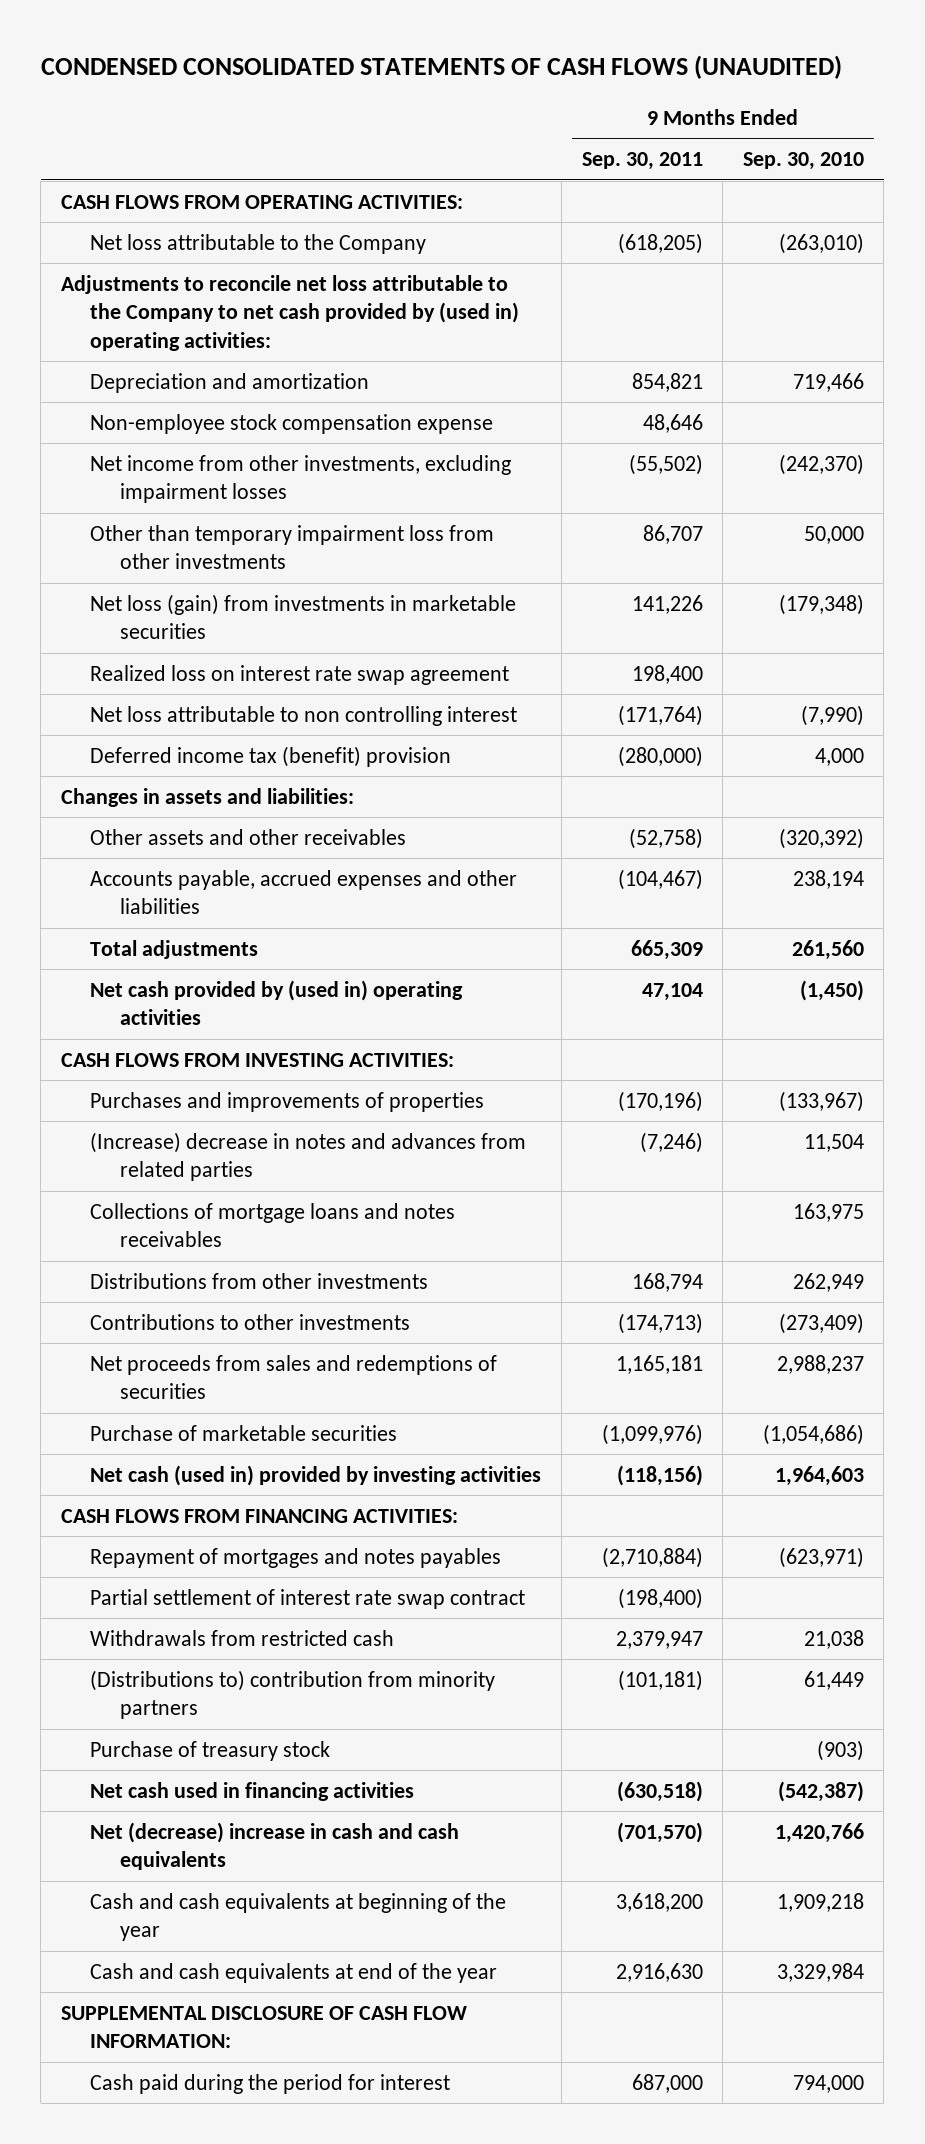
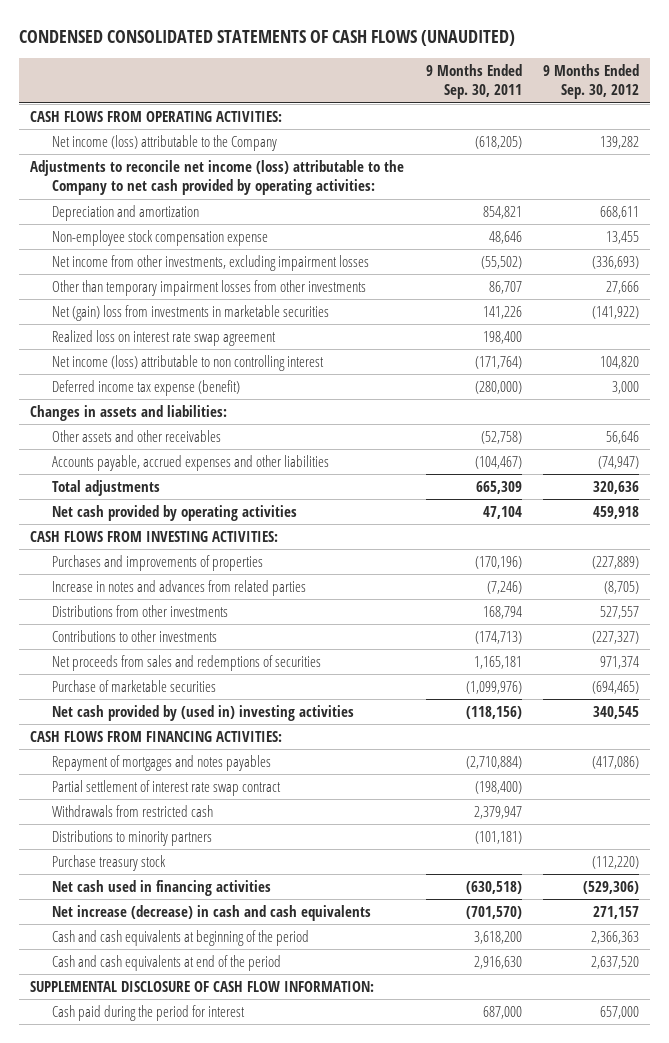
[742,152,864,171] Sep. 30, 2010 -> none
none -> [542,64,639,100] 9 Months Ended Sep. 30, 2012
[90,233,427,254] Net loss attributable to the Company -> [51,135,277,152] Net income (loss) attributable to the Company
[60,274,520,352] Adjustments to reconcile net loss attributable to the Company to net cash provided by (used in) operating activities: -> [30,160,405,196] Adjustments to reconcile net income (loss) attributable to the Company to net cash provided by operating activities:
[90,524,495,570] Other than temporary impairment loss from other investments -> [51,280,366,297] Other than temporary impairment losses from other investments
[90,593,517,640] Net loss (gain) from investments in marketable securities -> [51,305,329,322] Net (gain) loss from investments in marketable securities
[90,705,518,726] Net loss attributable to non controlling interest -> [51,355,324,372] Net income (loss) attributable to non controlling interest
[90,745,452,767] Deferred income tax (benefit) provision -> [51,380,240,397] Deferred income tax expense (benefit)
[90,979,464,1026] Net cash provided by (used in) operating activities -> [51,505,297,522] Net cash provided by operating activities
[90,1202,456,1248] Collections of mortgage loans and notes receivables -> none
[90,1131,527,1182] (Increase) decrease in notes and advances from related parties -> [51,580,306,597] Increase in notes and advances from related parties
[90,1464,542,1486] Net cash (used in) provided by investing activities -> [51,705,354,722] Net cash provided by (used in) investing activities
[90,1669,496,1720] (Distributions to) contribution from minority partners -> [51,830,212,847] Distributions to minority partners
[90,1740,331,1761] Purchase of treasury stock -> [51,855,166,872] Purchase treasury stock
[90,1821,460,1871] Net (decrease) increase in cash and cash equivalents -> [51,905,371,922] Net increase (decrease) in cash and cash equivalents
[90,1892,507,1942] Cash and cash equivalents at beginning of the year -> [51,930,309,947] Cash and cash equivalents at beginning of the period
[90,1962,498,1983] Cash and cash equivalents at end of the year -> [51,955,281,972] Cash and cash equivalents at end of the period

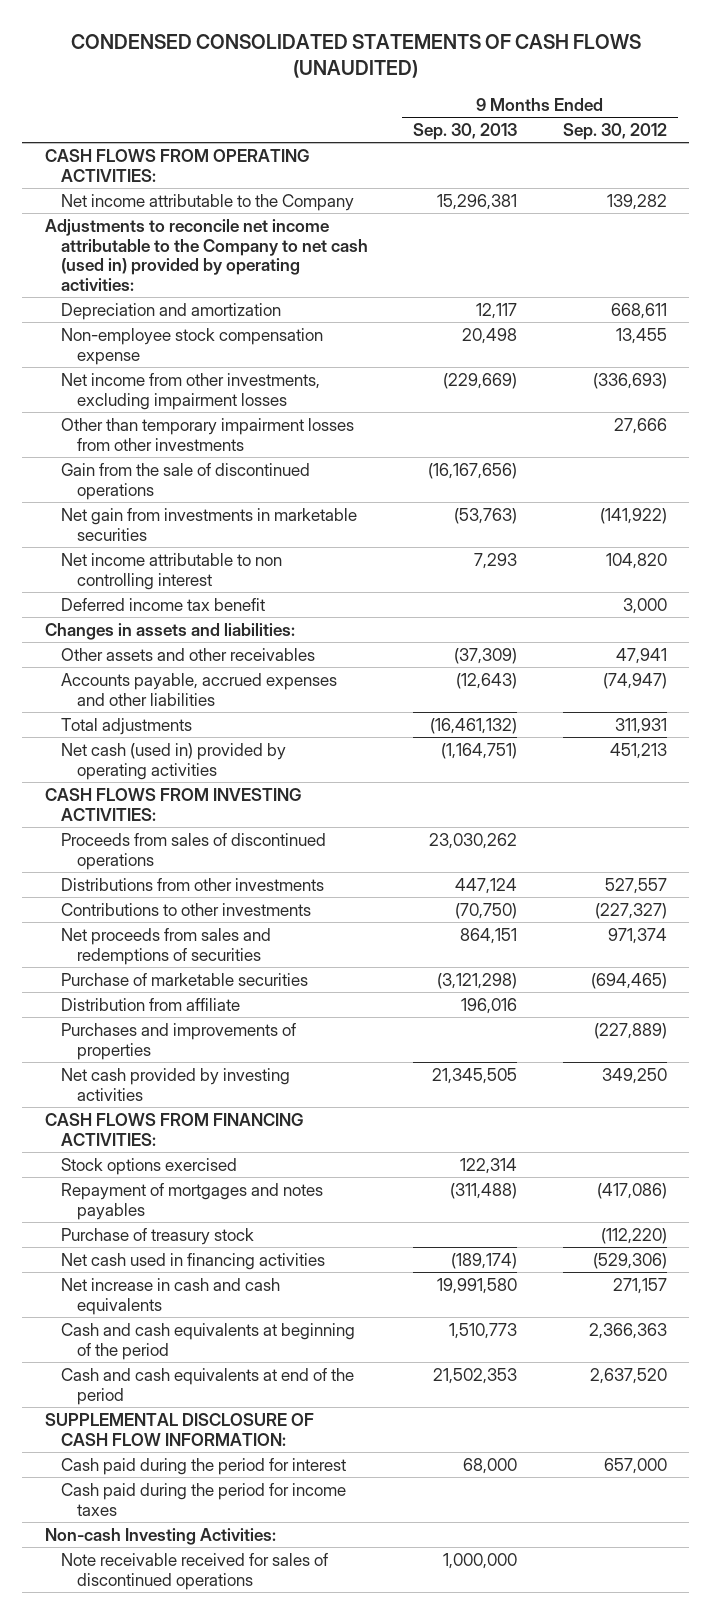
[425,64,522,100] 9 Months Ended Sep. 30, 2011 -> none
none -> [413,122,518,140] Sep. 30, 2013
[51,135,277,152] Net income (loss) attributable to the Company -> [60,193,354,211] Net income attributable to the Company
[30,160,405,196] Adjustments to reconcile net income (loss) attributable to the Company to net cash provided by operating activities: -> [45,218,368,292] Adjustments to reconcile net income attributable to the Company to net cash (used in) provided by operating activities:
[51,330,276,347] Realized loss on interest rate swap agreement -> none
none -> [60,462,310,500] Gain from the sale of discontinued operations
[51,305,329,322] Net (gain) loss from investments in marketable securities -> [60,507,357,541] Net gain from investments in marketable securities
[51,355,324,372] Net income (loss) attributable to non controlling interest -> [60,552,282,590] Net income attributable to non controlling interest
[51,380,240,397] Deferred income tax expense (benefit) -> [60,597,265,611] Deferred income tax benefit
[605,431,639,445] 56,646 -> [615,647,667,664] 47,941
[592,481,639,495] 320,636 -> [614,717,667,734] 311,931
[51,505,297,522] Net cash provided by operating activities -> [60,742,286,780] Net cash (used in) provided by operating activities
[592,506,639,520] 459,918 -> [609,742,667,759] 451,213
[51,580,306,597] Increase in notes and advances from related parties -> none
none -> [60,832,326,870] Proceeds from sales of discontinued operations
none -> [60,997,240,1011] Distribution from affiliate
[51,555,263,572] Purchases and improvements of properties -> [60,1022,296,1060] Purchases and improvements of properties
[51,705,354,722] Net cash provided by (used in) investing activities -> [60,1067,290,1101] Net cash provided by investing activities
[592,706,639,720] 340,545 -> [601,1067,667,1084] 349,250
none -> [60,1157,237,1175] Stock options exercised
[51,780,281,797] Partial settlement of interest rate swap contract -> none
[51,805,213,818] Withdrawals from restricted cash -> none
[51,830,212,847] Distributions to minority partners -> none
[51,855,166,872] Purchase treasury stock -> [60,1227,254,1245] Purchase of treasury stock
[51,905,371,922] Net increase (decrease) in cash and cash equivalents -> [60,1277,280,1315] Net increase in cash and cash equivalents
none -> [60,1482,346,1516] Cash paid during the period for income taxes
none -> [45,1527,277,1545] Non-cash Investing Activities:
none -> [60,1552,328,1590] Note receivable received for sales of discontinued operations

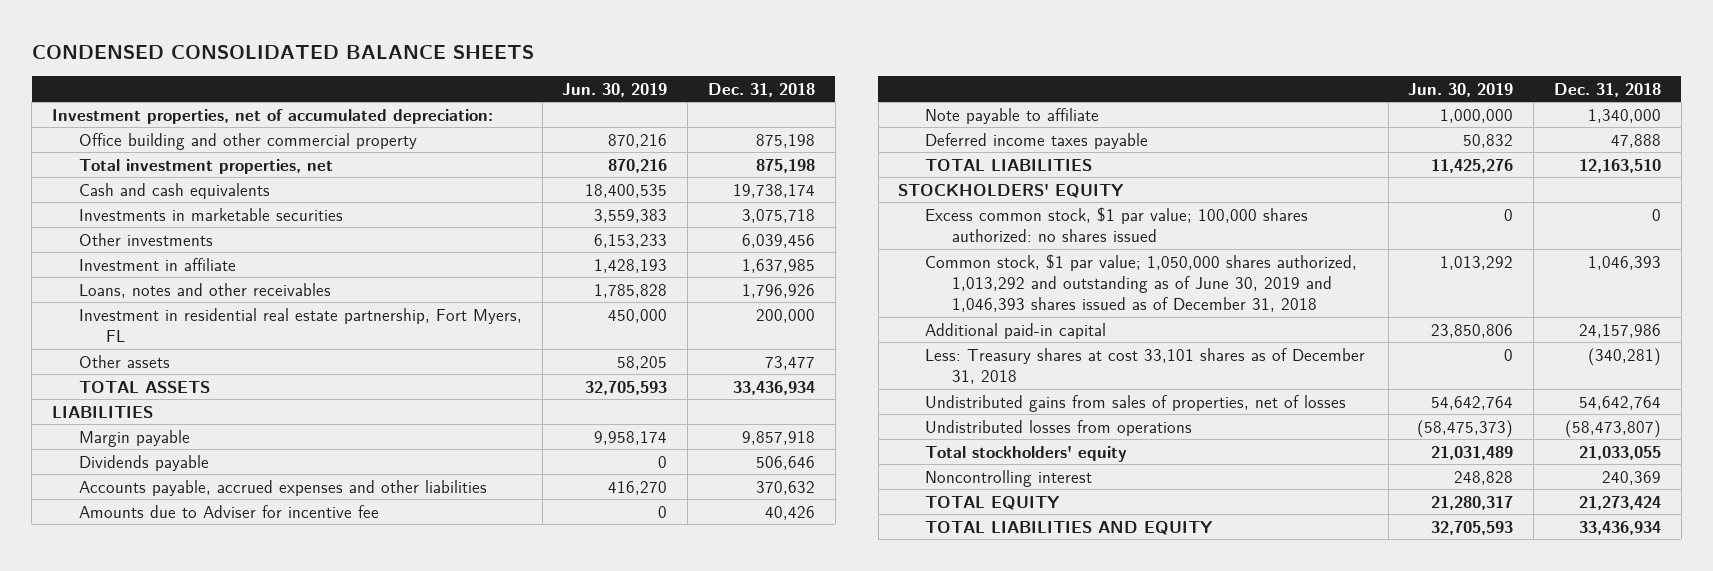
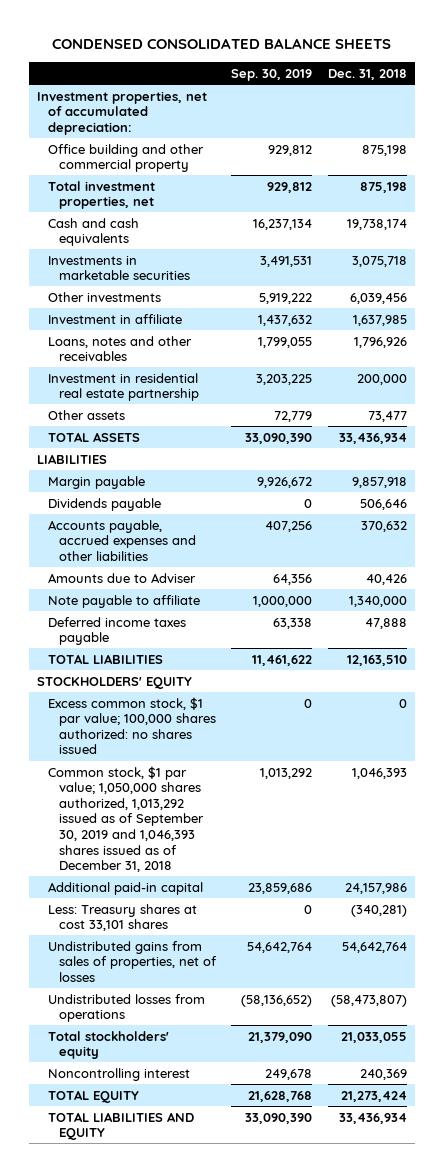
[562,82,668,97] Jun. 30, 2019 -> none
none -> [231,68,313,81] Sep. 30, 2019
[78,307,522,342] Investment in residential real estate partnership, Fort Myers, FL -> [47,372,199,402] Investment in residential real estate partnership
[78,504,379,518] Amounts due to Adviser for incentive fee -> [47,572,196,583] Amounts due to Adviser
[924,253,1357,312] Common stock, $1 par value; 1,050,000 shares authorized, 1,013,292 and outstanding as of June 30, 2019 and 1,046,393 shares issued as of December 31, 2018 -> [47,765,204,873] Common stock, $1 par value; 1,050,000 shares authorized, 1,013,292 issued as of September 30, 2019 and 1,046,393 shares issued as of December 31, 2018
[924,347,1365,384] Less: Treasury shares at cost 33,101 shares as of December 31, 2018 -> [47,903,197,932] Less: Treasury shares at cost 33,101 shares

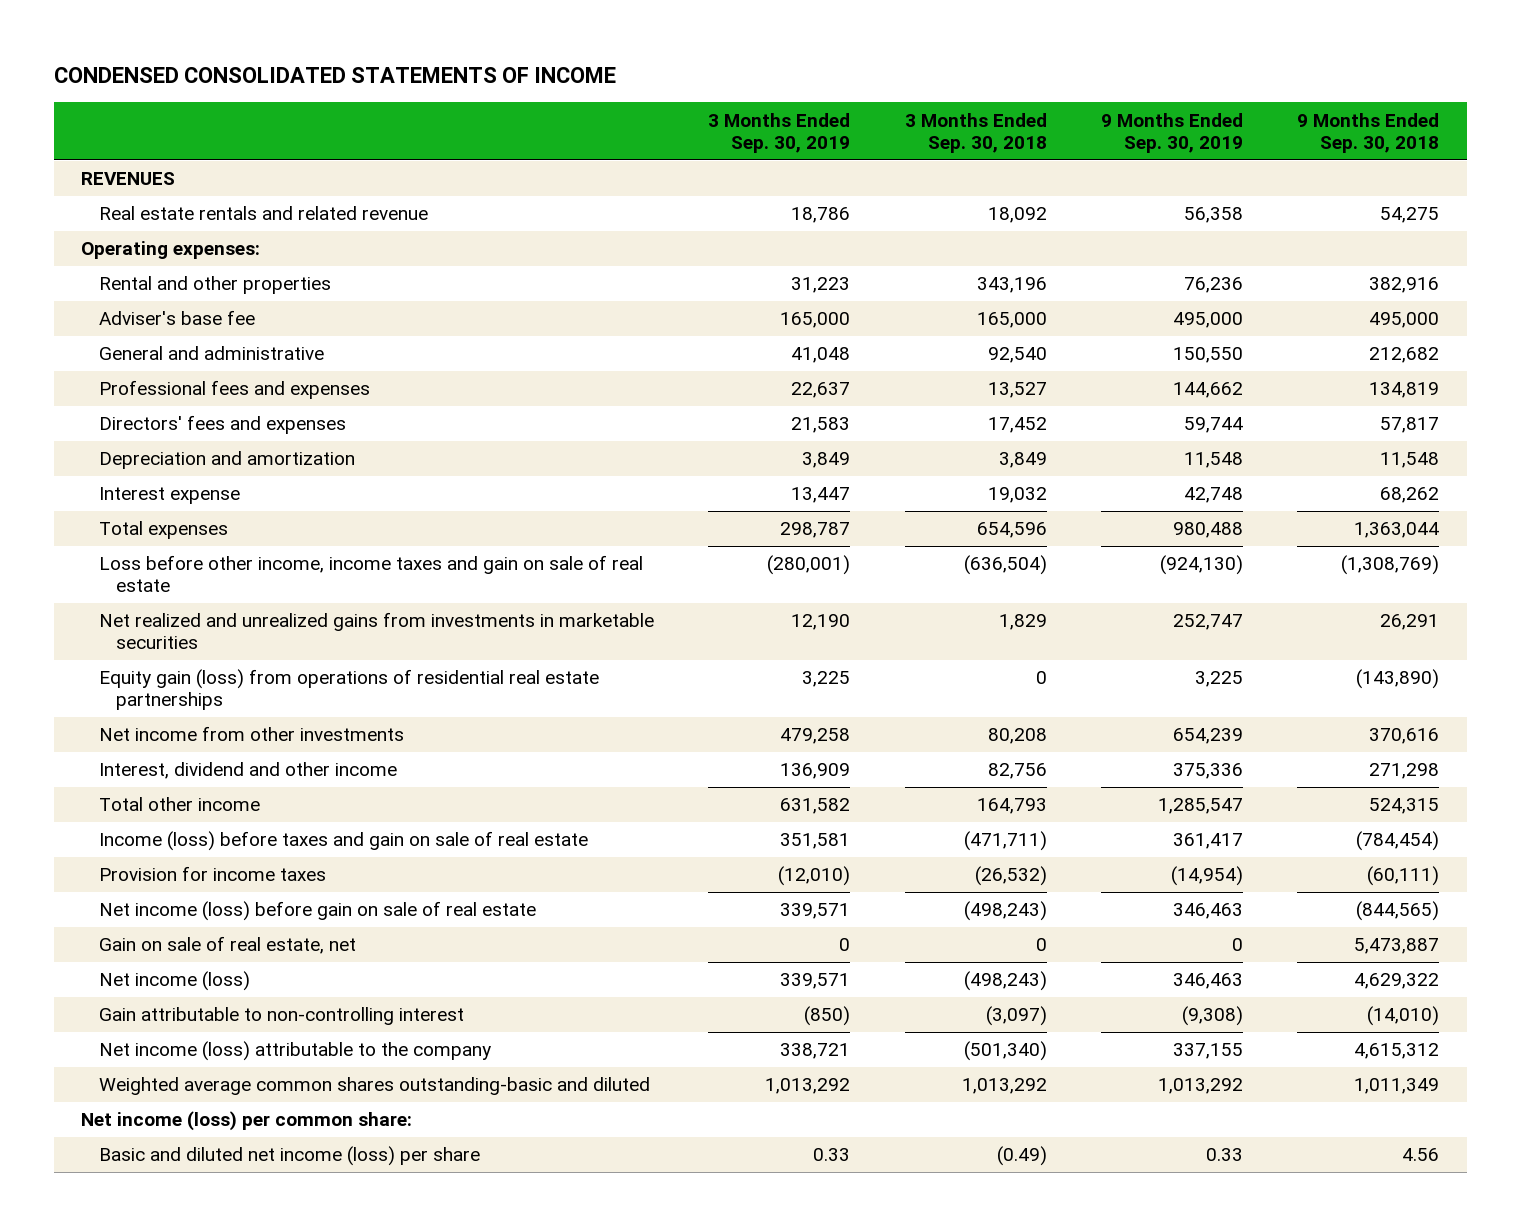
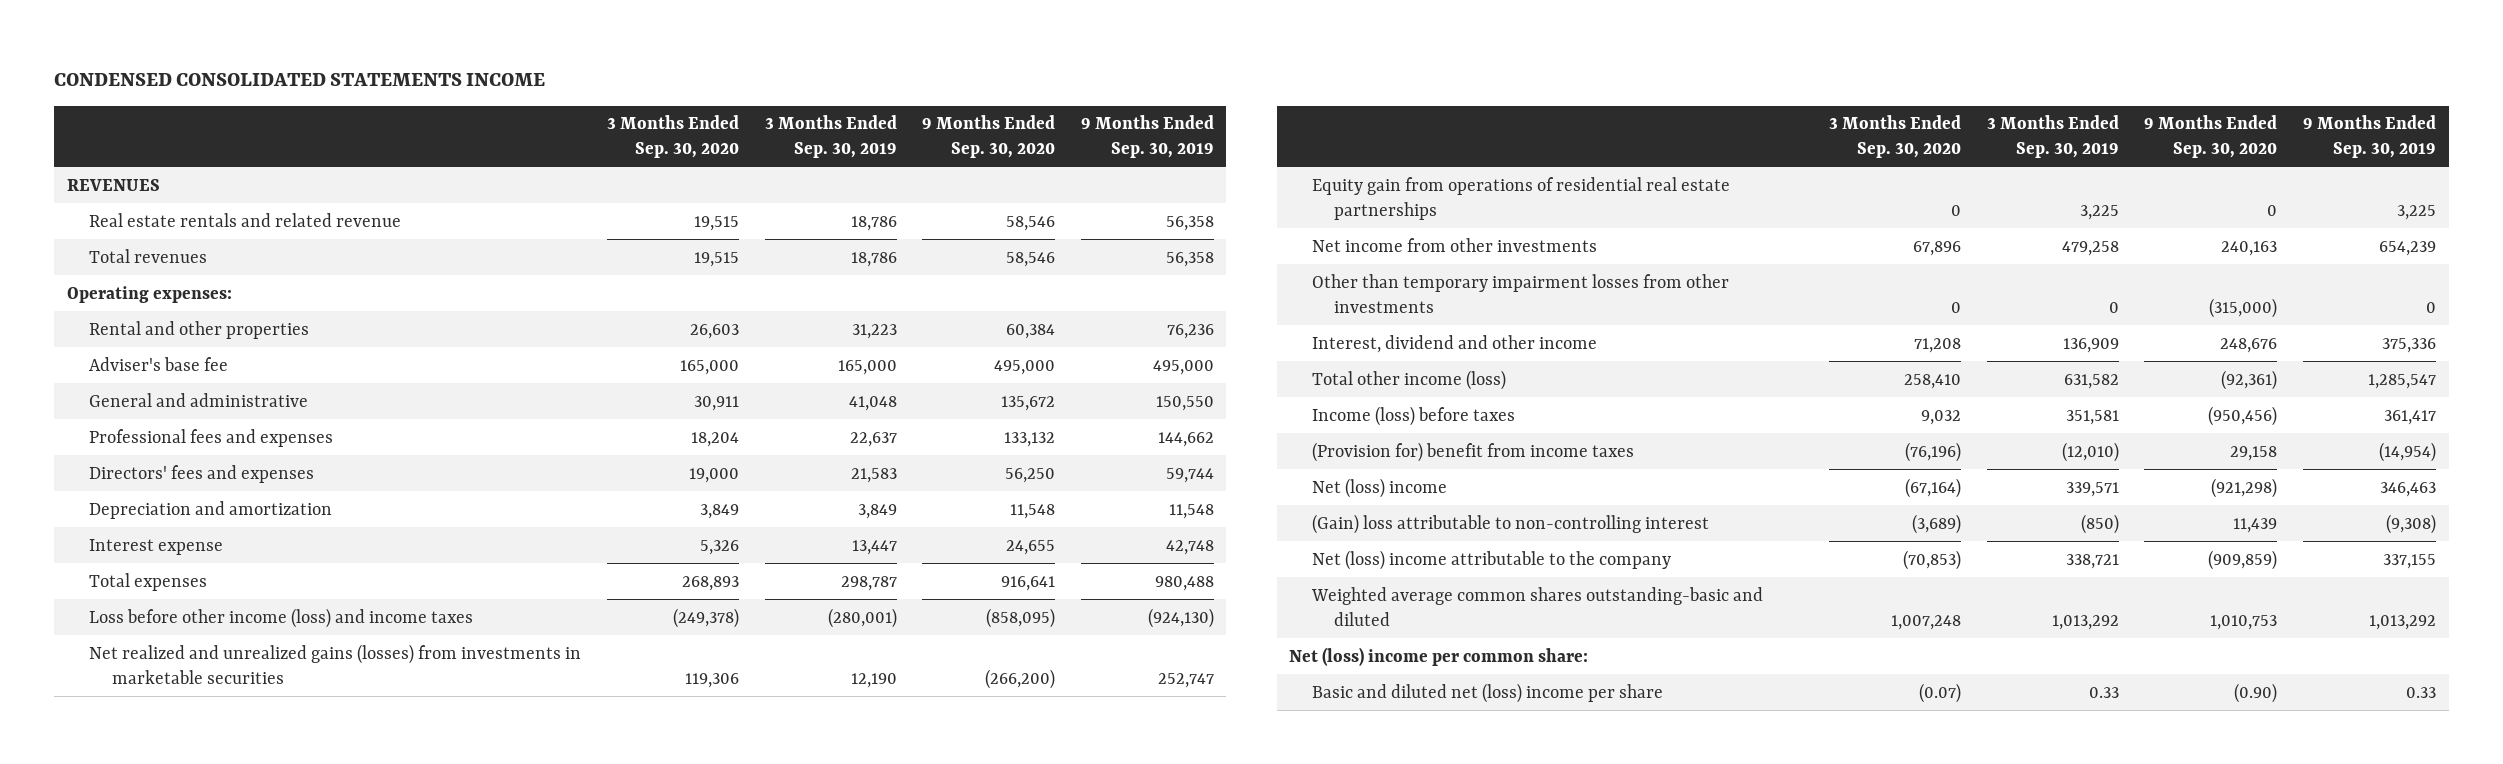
[54,67,617,84] CONDENSED CONSOLIDATED STATEMENTS OF INCOME -> [54,72,546,86] CONDENSED CONSOLIDATED STATEMENTS INCOME
[904,112,1047,153] 3 Months Ended Sep. 30, 2018 -> none
[1297,112,1440,153] 9 Months Ended Sep. 30, 2018 -> none
none -> [606,115,739,159] 3 Months Ended Sep. 30, 2020
none -> [922,115,1056,159] 9 Months Ended Sep. 30, 2020
none -> [89,248,208,263] Total revenues
[98,555,643,593] Loss before other income, income taxes and gain on sale of real estate -> [89,607,474,628] Loss before other income (loss) and income taxes
[98,612,654,650] Net realized and unrealized gains from investments in marketable securities -> [89,643,582,684] Net realized and unrealized gains (losses) from investments in marketable securities
[98,669,599,711] Equity gain (loss) from operations of residential real estate partnerships -> [1311,176,1730,220] Equity gain from operations of residential real estate partnerships
none -> [1311,273,1729,313] Other than temporary impairment losses from other investments
[98,901,536,922] Net income (loss) before gain on sale of real estate -> none
[98,936,356,955] Gain on sale of real estate, net -> none
[98,797,260,812] Total other income -> [1311,369,1506,390] Total other income (loss)
[98,831,588,852] Income (loss) before taxes and gain on sale of real estate -> [1311,405,1515,426] Income (loss) before taxes
[98,866,326,882] Provision for income taxes -> [1311,441,1634,462] (Provision for) benefit from income taxes
[98,971,250,992] Net income (loss) -> [1311,477,1447,498] Net (loss) income
[98,1007,464,1026] Gain attributable to non-controlling interest -> [1311,513,1709,534] (Gain) loss attributable to non-controlling interest
[98,1041,491,1062] Net income (loss) attributable to the company -> [1311,549,1671,570] Net (loss) income attributable to the company
[81,1111,413,1132] Net income (loss) per common share: -> [1289,646,1589,666] Net (loss) income per common share:
[98,1146,480,1167] Basic and diluted net income (loss) per share -> [1311,682,1663,703] Basic and diluted net (loss) income per share

